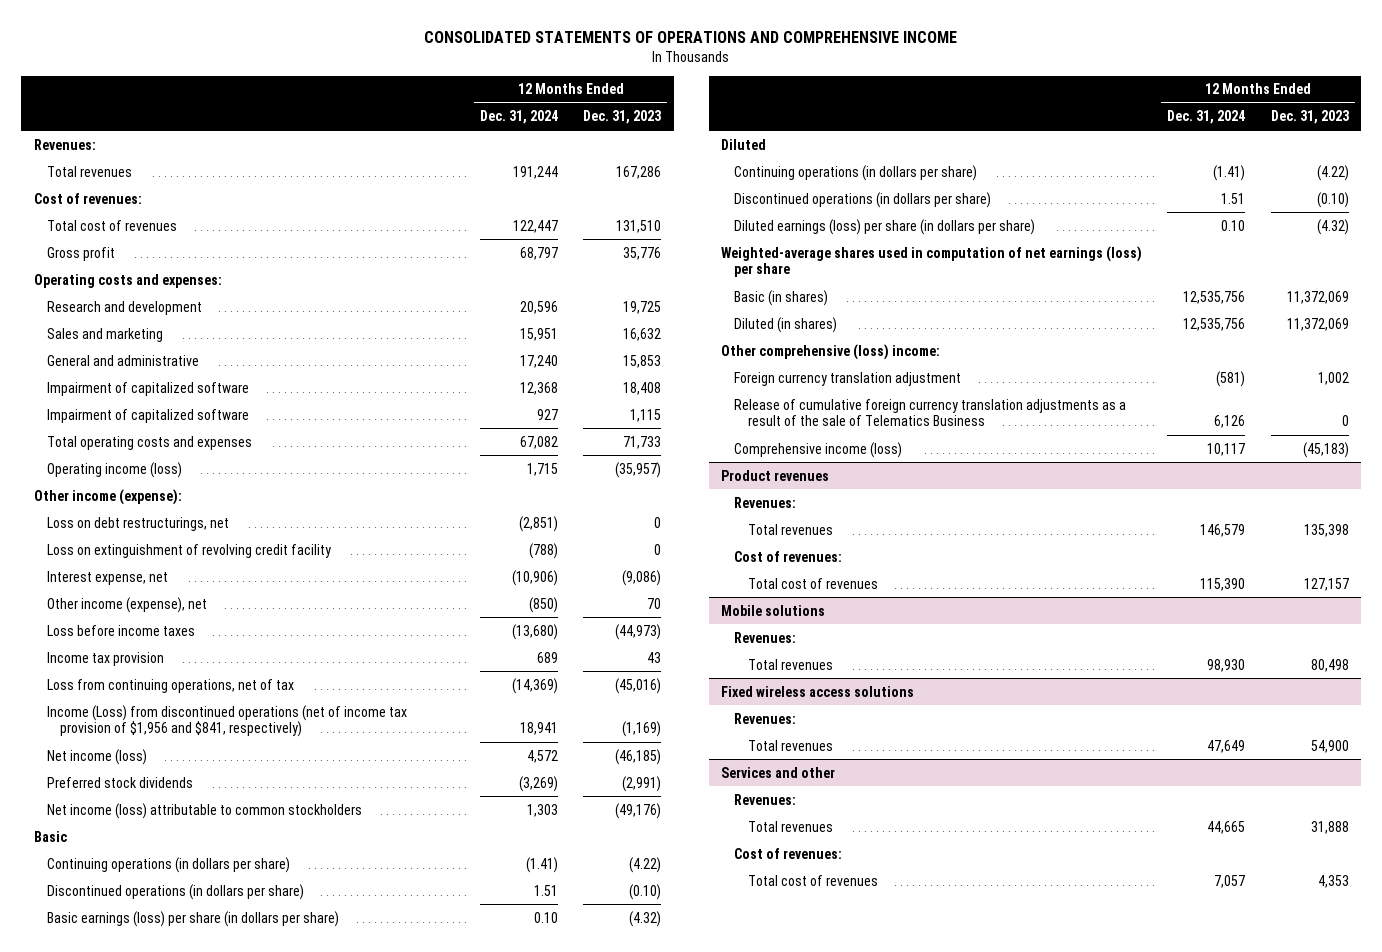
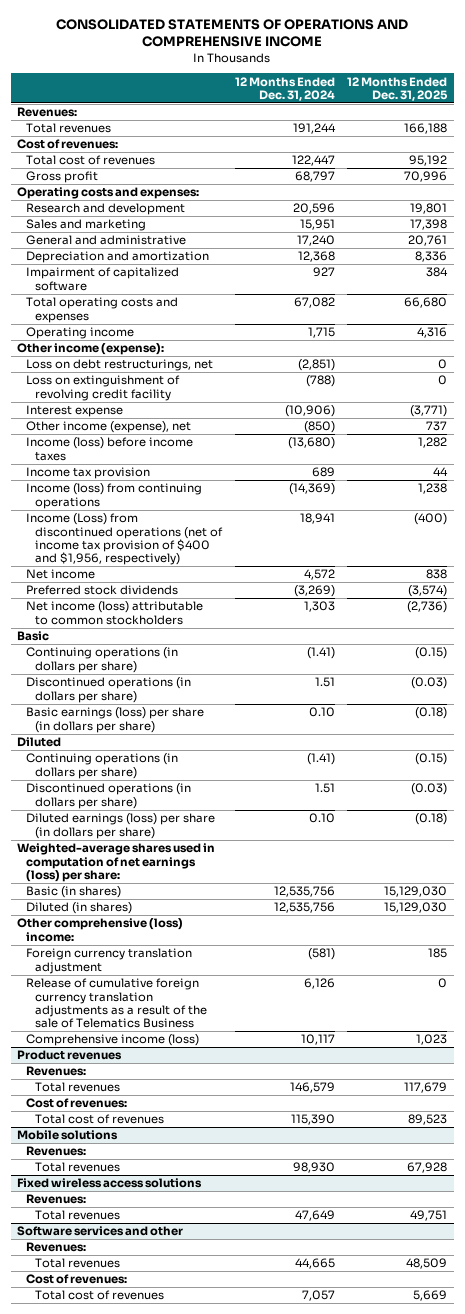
[583,110,662,125] Dec. 31, 2023 -> none
none -> [347,76,449,101] 12 Months Ended Dec. 31, 2025
[47,381,250,396] Impairment of capitalized software -> [26,251,210,264] Depreciation and amortization
[47,461,183,478] Operating income (loss) -> [26,327,135,340] Operating income
[47,570,169,585] Interest expense, net -> [26,405,124,418] Interest expense
[47,624,196,636] Loss before income taxes -> [26,437,194,461] Income (loss) before income taxes
[47,678,295,693] Loss from continuing operations, net of tax -> [26,483,203,509] Income (loss) from continuing operations
[47,704,408,738] Income (Loss) from discontinued operations (net of income tax provision of $1,956 and $841, respectively) -> [26,513,224,566] Income (Loss) from discontinued operations (net of income tax provision of $400 and $1,956, respectively)
[47,748,148,765] Net income (loss) -> [26,569,96,580] Net income
[721,245,1143,278] Weighted-average shares used in computation of net earnings (loss) per share -> [17,843,216,882] Weighted-average shares used in computation of net earnings (loss) per share:
[721,766,836,778] Services and other -> [17,1226,184,1237] Software services and other

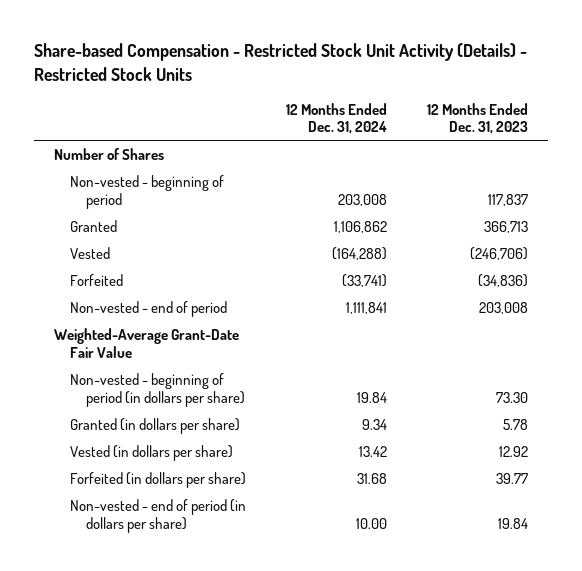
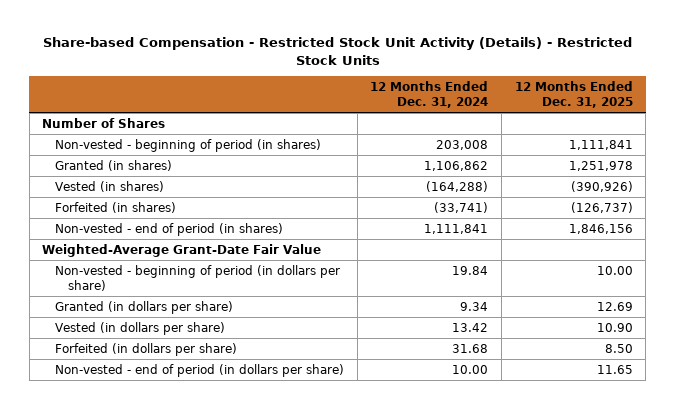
[427,102,529,135] 12 Months Ended Dec. 31, 2023 -> none
none -> [514,81,633,109] 12 Months Ended Dec. 31, 2025
[69,175,224,209] Non-vested - beginning of period -> [55,138,322,152] Non-vested - beginning of period (in shares)
[69,220,117,233] Granted -> [55,159,173,171] Granted (in shares)
[69,247,110,260] Vested -> [55,180,165,192] Vested (in shares)
[69,274,123,287] Forfeited -> [55,201,177,213] Forfeited (in shares)
[69,301,227,318] Non-vested - end of period -> [55,222,284,236] Non-vested - end of period (in shares)

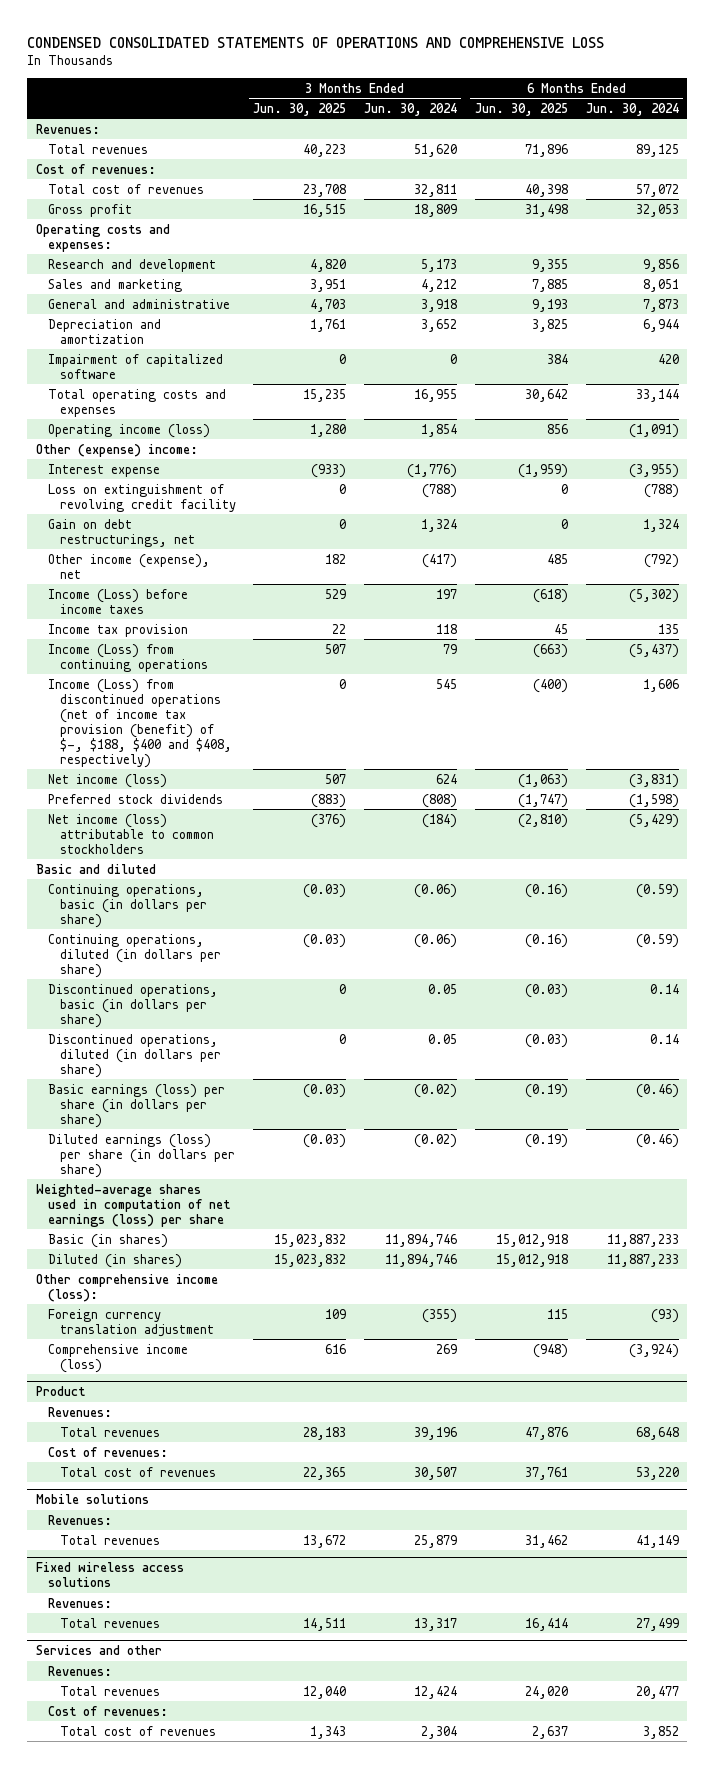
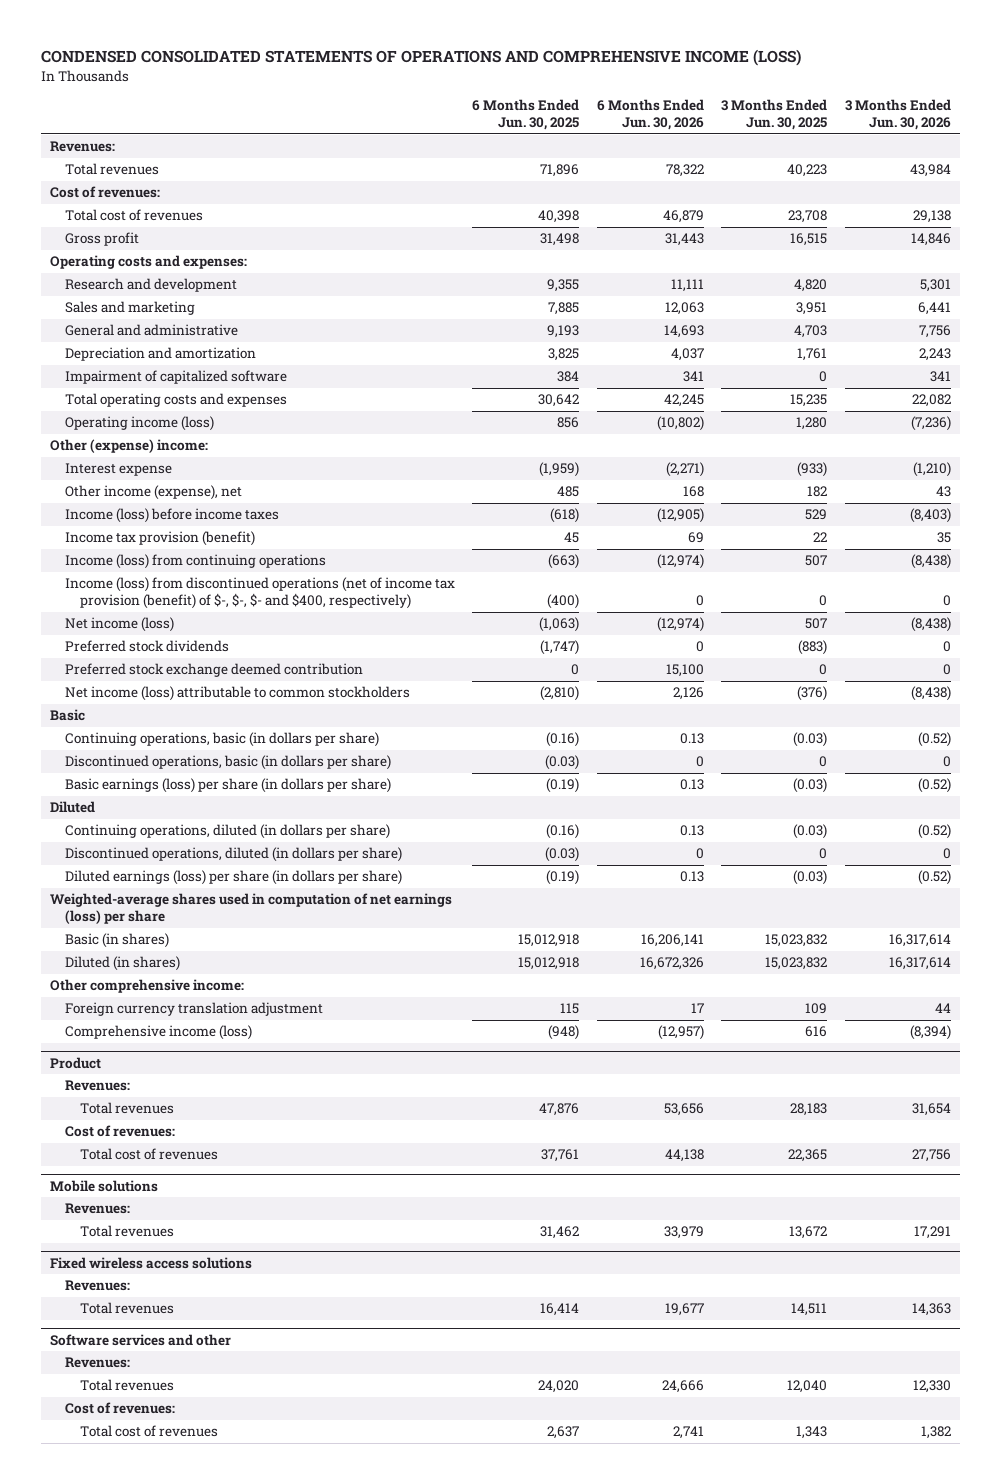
[27,36,605,48] CONDENSED CONSOLIDATED STATEMENTS OF OPERATIONS AND COMPREHENSIVE LOSS -> [40,49,801,67] CONDENSED CONSOLIDATED STATEMENTS OF OPERATIONS AND COMPREHENSIVE INCOME (LOSS)
[364,102,458,116] Jun. 30, 2024 -> none
[585,102,679,116] Jun. 30, 2024 -> none
none -> [596,99,704,131] 6 Months Ended Jun. 30, 2026
none -> [844,99,951,131] 3 Months Ended Jun. 30, 2026
[47,483,236,512] Loss on extinguishment of revolving credit facility -> none
[47,518,195,547] Gain on debt restructurings, net -> none
[47,588,188,614] Income (Loss) before income taxes -> [64,508,279,524] Income (loss) before income taxes
[47,623,188,637] Income tax provision -> [64,531,255,547] Income tax provision (benefit)
[47,643,208,672] Income (Loss) from continuing operations -> [64,554,326,570] Income (loss) from continuing operations
[47,678,232,768] Income (Loss) from discontinued operations (net of income tax provision (benefit) of $-, $188, $400 and $408, respectively) -> [64,577,455,610] Income (loss) from discontinued operations (net of income tax provision (benefit) of $-, $-, $- and $400, respectively)
none -> [64,663,363,678] Preferred stock exchange deemed contribution
[36,863,157,874] Basic and diluted -> [49,709,85,722] Basic
none -> [49,801,95,814] Diluted
[47,933,221,978] Continuing operations, diluted (in dollars per share) -> [64,824,390,840] Continuing operations, diluted (in dollars per share)
[47,1033,221,1078] Discontinued operations, diluted (in dollars per share) -> [64,847,402,863] Discontinued operations, diluted (in dollars per share)
[36,1273,219,1302] Other comprehensive income (loss): -> [49,979,244,994] Other comprehensive income:
[36,1645,163,1656] Services and other -> [49,1333,231,1346] Software services and other

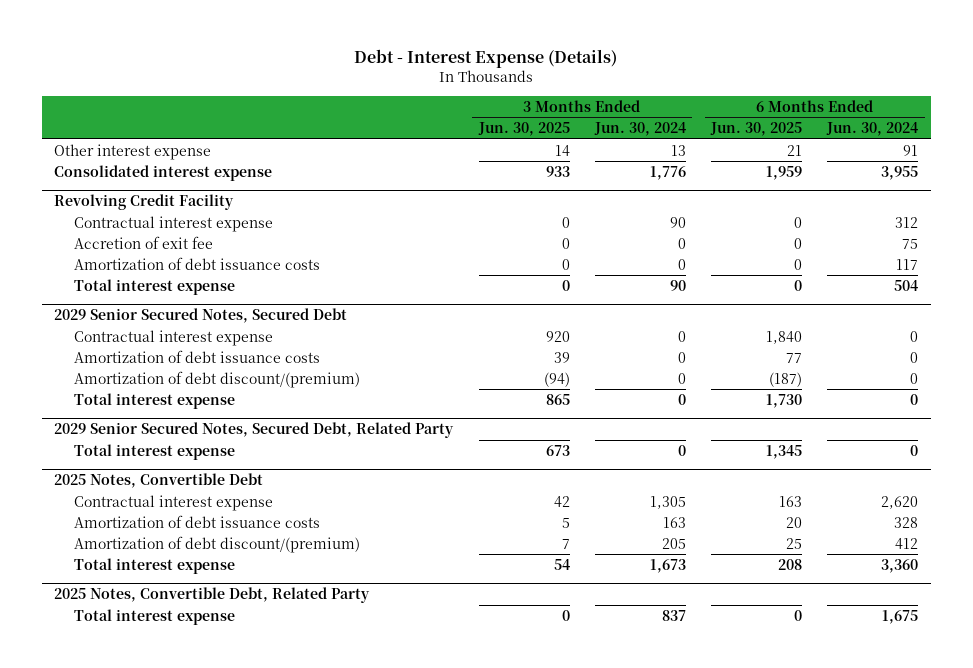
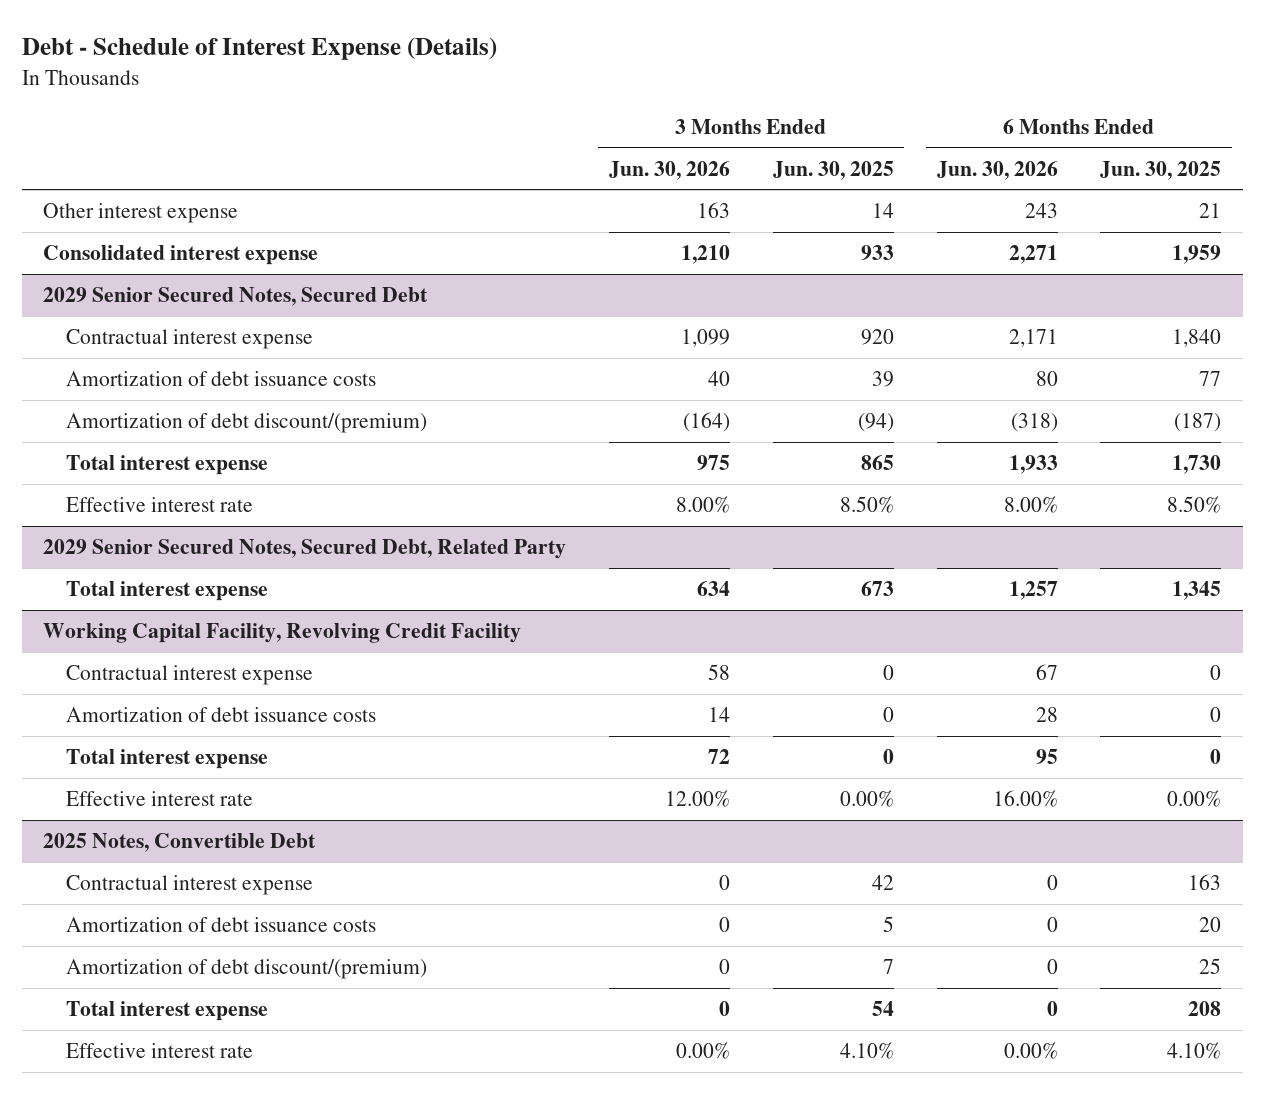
[354,49,618,69] Debt - Interest Expense (Details) -> [21,37,497,61] Debt - Schedule of Interest Expense (Details)
[593,122,686,137] Jun. 30, 2024 -> none
[826,122,919,137] Jun. 30, 2024 -> none
none -> [608,160,730,180] Jun. 30, 2026
none -> [936,160,1058,180] Jun. 30, 2026
[54,193,235,210] Revolving Credit Facility -> none
[73,215,273,232] Contractual interest expense -> none
[73,235,213,249] Accretion of exit fee -> none
[73,256,320,270] Amortization of debt issuance costs -> none
[73,278,235,295] Total interest expense -> none
none -> [65,496,253,512] Effective interest rate
none -> [43,622,522,643] Working Capital Facility, Revolving Credit Facility
none -> [65,664,313,685] Contractual interest expense
none -> [65,706,376,722] Amortization of debt issuance costs
none -> [65,748,268,769] Total interest expense
none -> [65,790,253,806] Effective interest rate
[54,586,371,603] 2025 Notes, Convertible Debt, Related Party -> none
[73,608,235,625] Total interest expense -> none
none -> [65,1042,253,1058] Effective interest rate

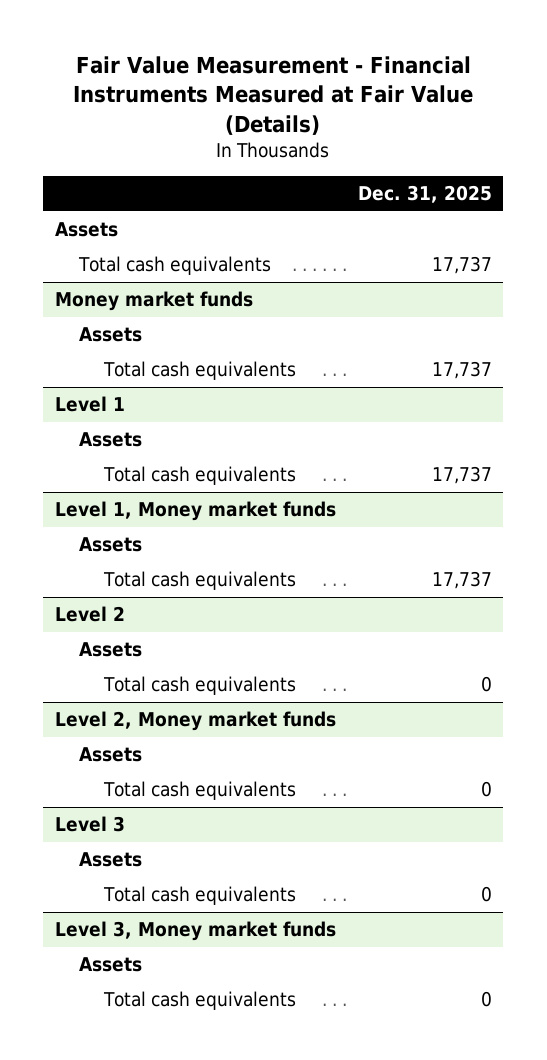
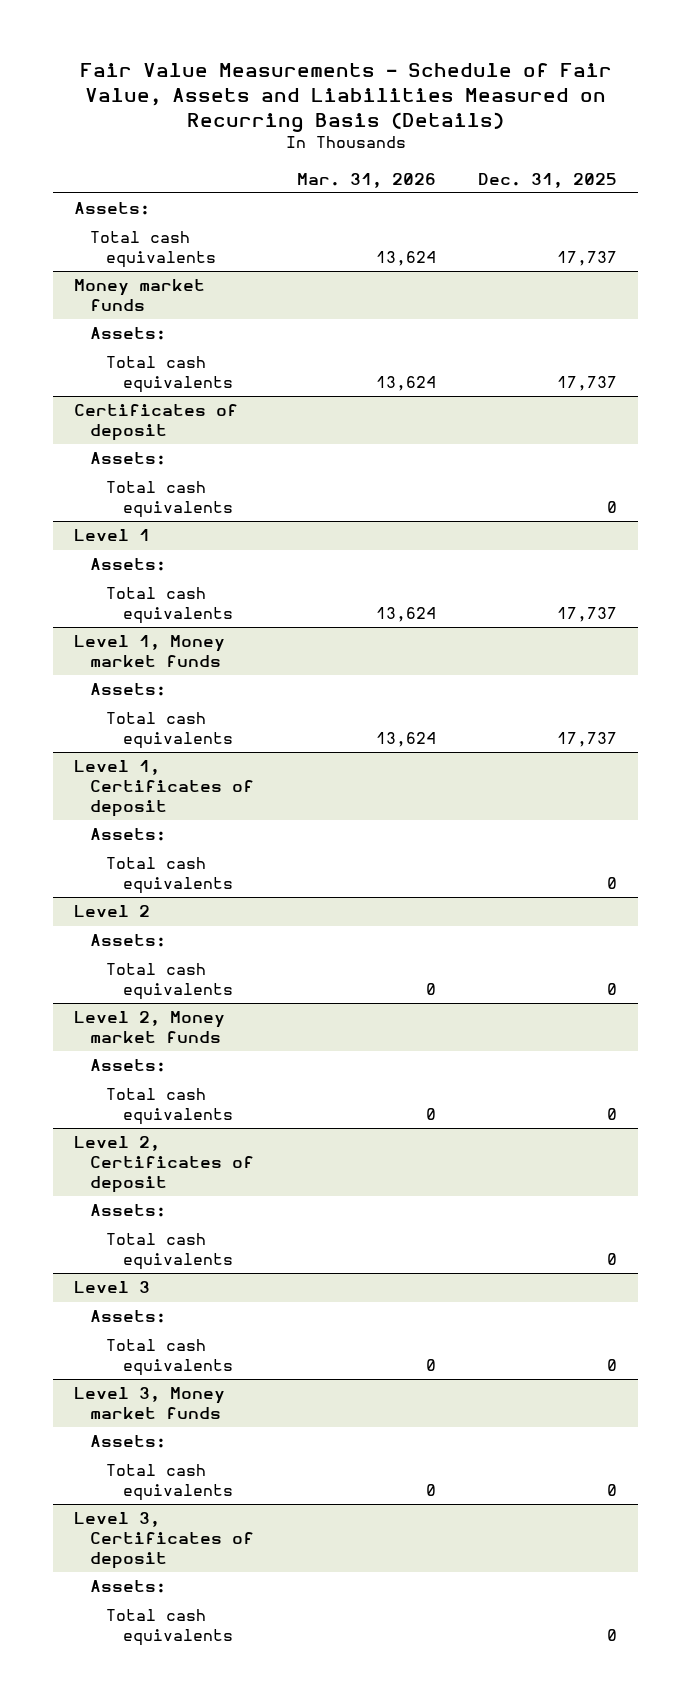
[73,55,474,135] Fair Value Measurement - Financial Instruments Measured at Fair Value (Details) -> [79,63,612,132] Fair Value Measurements - Schedule of Fair Value, Assets and Liabilities Measured on Recurring Basis (Details)
none -> [296,172,436,188] Mar. 31, 2026
[54,222,118,238] Assets -> [73,202,150,216] Assets:
[79,327,143,343] Assets -> [90,327,167,341] Assets:
none -> [73,404,238,442] Certificates of deposit
none -> [90,452,167,466] Assets:
none -> [106,481,233,519] Total cash equivalents
[79,432,143,448] Assets -> [90,558,167,572] Assets:
[79,537,143,553] Assets -> [90,683,167,697] Assets:
none -> [73,760,255,817] Level 1, Certificates of deposit
none -> [90,828,167,842] Assets:
none -> [106,857,233,895] Total cash equivalents
[79,642,143,658] Assets -> [90,934,167,948] Assets:
[79,747,143,763] Assets -> [90,1059,167,1073] Assets:
none -> [73,1136,255,1193] Level 2, Certificates of deposit
none -> [90,1204,167,1218] Assets:
none -> [106,1233,233,1271] Total cash equivalents
[79,852,143,868] Assets -> [90,1310,167,1324] Assets:
[79,957,143,973] Assets -> [90,1435,167,1449] Assets:
none -> [73,1512,255,1569] Level 3, Certificates of deposit
none -> [90,1580,167,1594] Assets:
none -> [106,1609,233,1647] Total cash equivalents

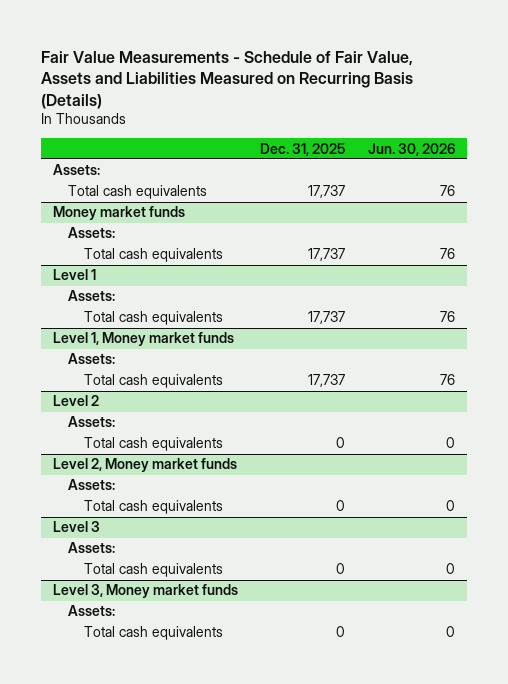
[296,172,436,188] Mar. 31, 2026 -> none
none -> [368,142,456,156] Jun. 30, 2026
[73,404,238,442] Certificates of deposit -> none
[90,452,167,466] Assets: -> none
[106,481,233,519] Total cash equivalents -> none
[73,760,255,817] Level 1, Certificates of deposit -> none
[90,828,167,842] Assets: -> none
[106,857,233,895] Total cash equivalents -> none
[73,1136,255,1193] Level 2, Certificates of deposit -> none
[90,1204,167,1218] Assets: -> none
[106,1233,233,1271] Total cash equivalents -> none
[73,1512,255,1569] Level 3, Certificates of deposit -> none
[90,1580,167,1594] Assets: -> none
[106,1609,233,1647] Total cash equivalents -> none

